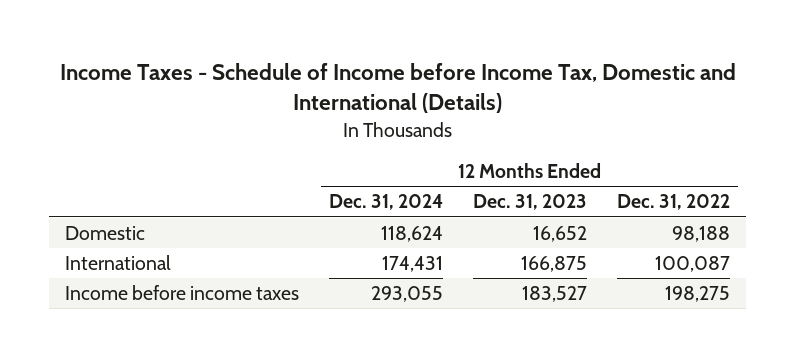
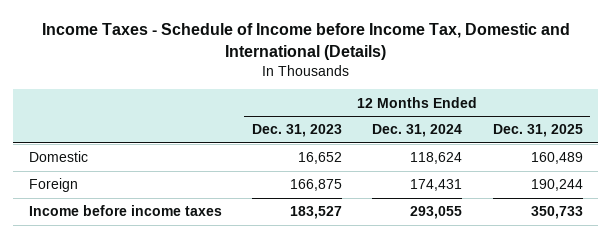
[617,194,731,211] Dec. 31, 2022 -> none
none -> [492,124,583,138] Dec. 31, 2025
[64,255,171,271] International -> [28,178,78,193] Foreign

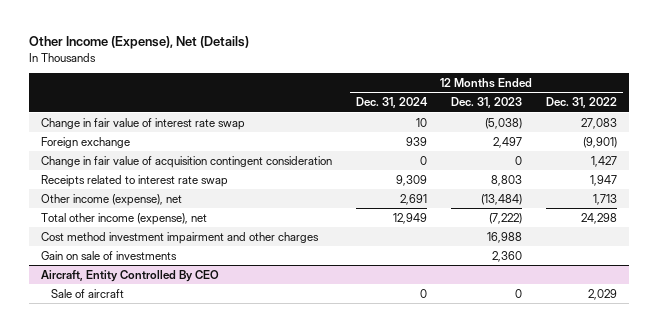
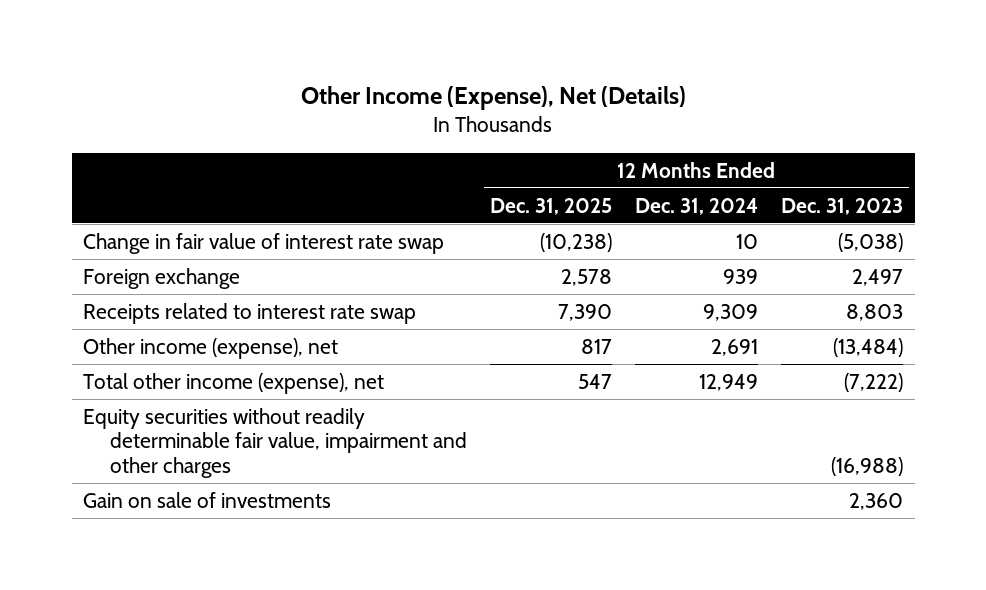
[545,97,617,109] Dec. 31, 2022 -> none
none -> [489,197,612,215] Dec. 31, 2025
[40,155,332,168] Change in fair value of acquisition contingent consideration -> none
[40,231,319,244] Cost method investment impairment and other charges -> none
none -> [83,407,467,478] Equity securities without readily determinable fair value, impairment and other charges
[40,269,219,282] Aircraft, Entity Controlled By CEO -> none
[50,288,124,298] Sale of aircraft -> none

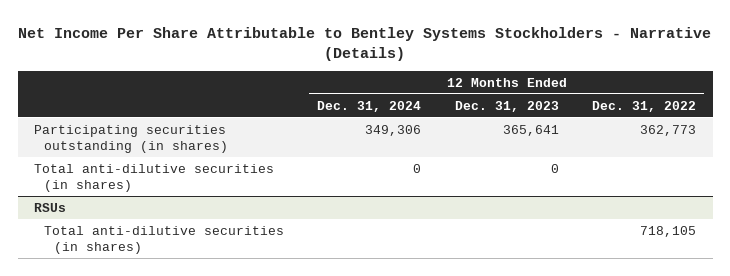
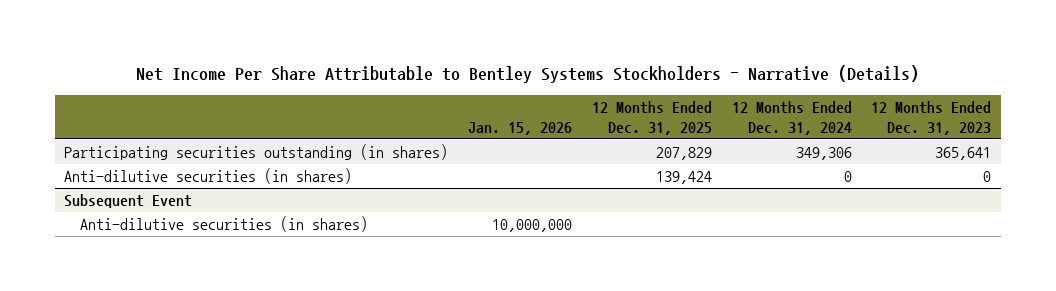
[591,100,696,112] Dec. 31, 2022 -> none
none -> [468,121,573,135] Jan. 15, 2026
none -> [591,100,712,135] 12 Months Ended Dec. 31, 2025
[34,202,67,212] RSUs -> none
[34,163,275,192] Total anti-dilutive securities (in shares) -> [64,167,353,184] Anti-dilutive securities (in shares)
none -> [64,193,193,208] Subsequent Event
[44,225,285,254] Total anti-dilutive securities (in shares) -> [80,215,369,232] Anti-dilutive securities (in shares)

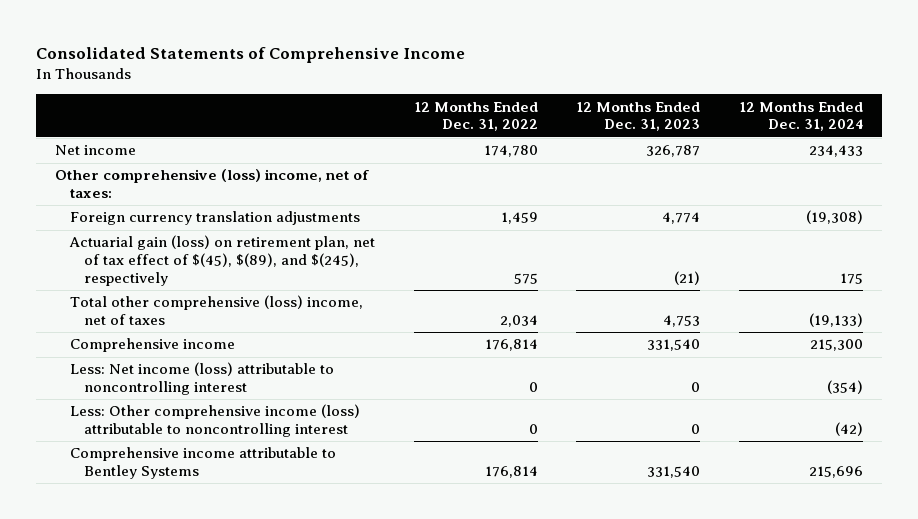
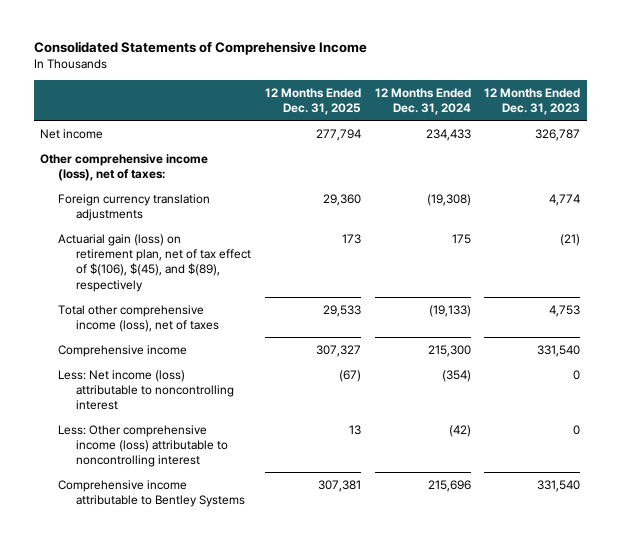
[413,101,538,132] 12 Months Ended Dec. 31, 2022 -> none
none -> [264,87,361,116] 12 Months Ended Dec. 31, 2025
[55,169,370,199] Other comprehensive (loss) income, net of taxes: -> [40,153,209,181] Other comprehensive income (loss), net of taxes:
[68,235,375,286] Actuarial gain (loss) on retirement plan, net of tax effect of $(45), $(89), and $(245), respectively -> [58,233,252,292] Actuarial gain (loss) on retirement plan, net of tax effect of $(106), $(45), and $(89), respectively
[69,295,363,326] Total other comprehensive (loss) income, net of taxes -> [58,304,220,332] Total other comprehensive income (loss), net of taxes

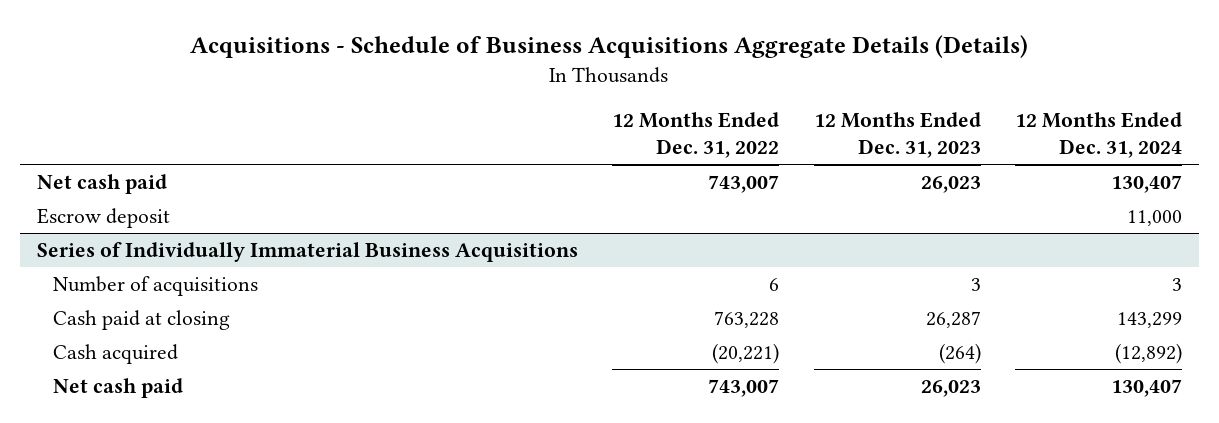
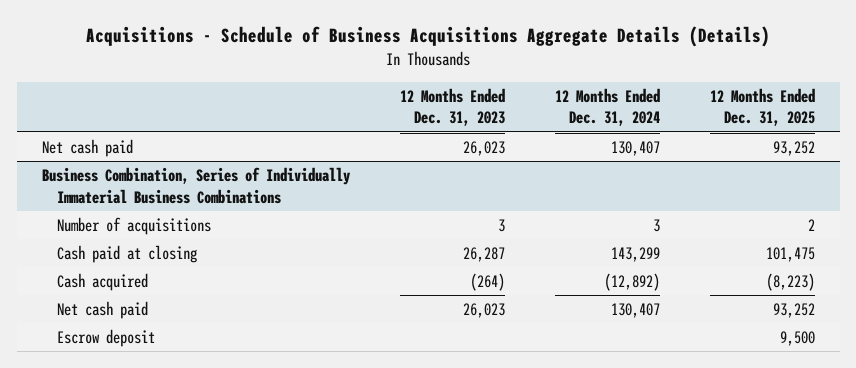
[612,112,780,159] 12 Months Ended Dec. 31, 2022 -> none
none -> [709,87,815,127] 12 Months Ended Dec. 31, 2025
[37,207,171,228] Escrow deposit -> none
[37,241,579,262] Series of Individually Immaterial Business Acquisitions -> [41,167,350,204] Business Combination, Series of Individually Immaterial Business Combinations
none -> [56,329,155,348] Escrow deposit

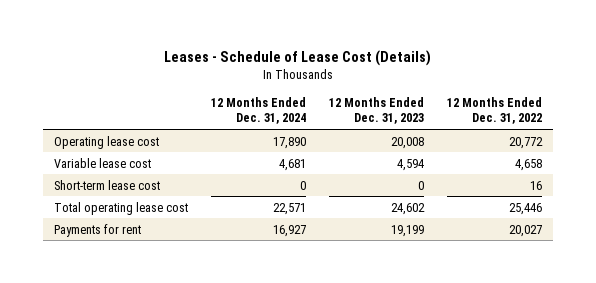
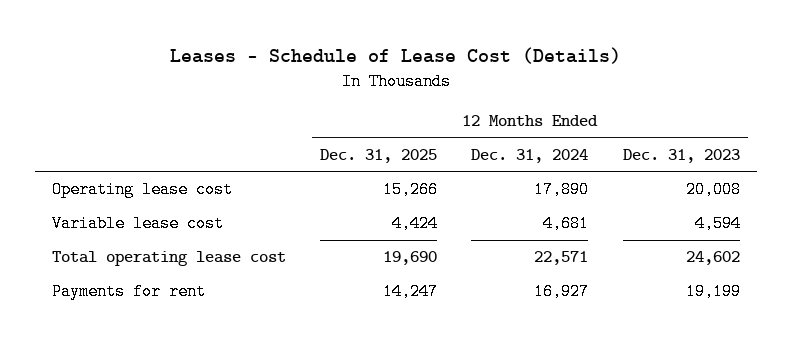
[446,96,542,125] 12 Months Ended Dec. 31, 2022 -> none
none -> [320,148,438,163] Dec. 31, 2025
[54,179,161,190] Short-term lease cost -> none

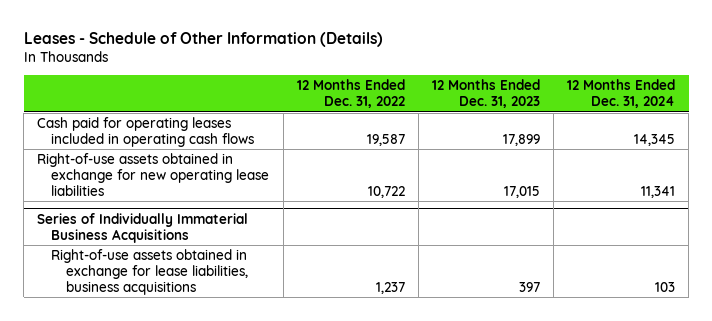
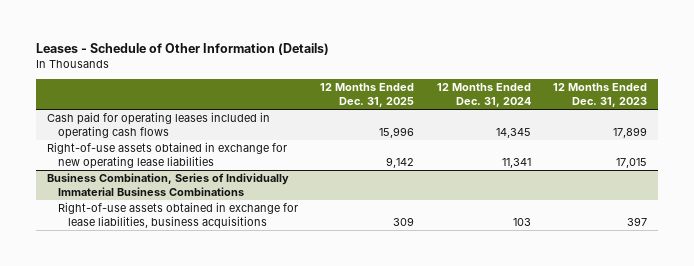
[296,79,405,109] 12 Months Ended Dec. 31, 2022 -> none
none -> [320,83,415,107] 12 Months Ended Dec. 31, 2025
[37,212,249,243] Series of Individually Immaterial Business Acquisitions -> [46,173,289,196] Business Combination, Series of Individually Immaterial Business Combinations

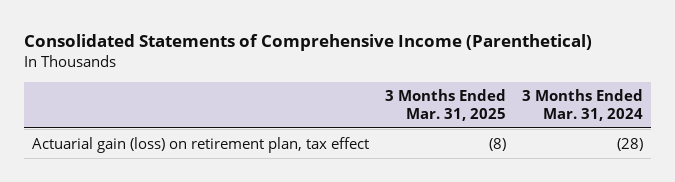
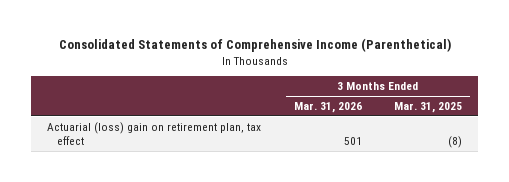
[522,89,644,121] 3 Months Ended Mar. 31, 2024 -> none
none -> [293,102,362,114] Mar. 31, 2026
[31,136,369,153] Actuarial gain (loss) on retirement plan, tax effect -> [47,121,262,146] Actuarial (loss) gain on retirement plan, tax effect

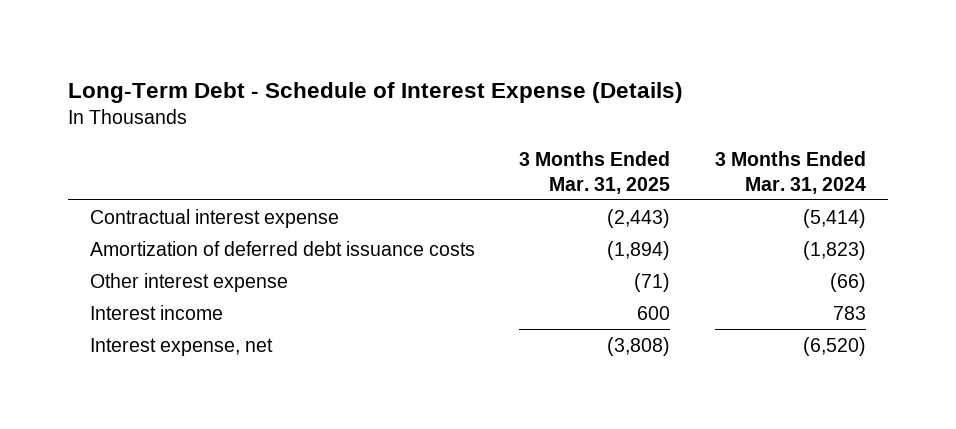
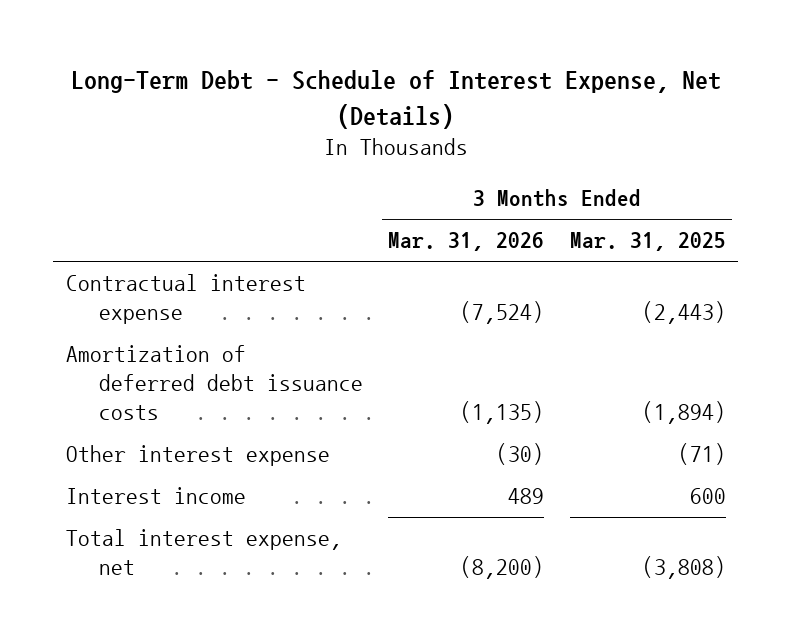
[67,81,683,103] Long-Term Debt - Schedule of Interest Expense (Details) -> [70,70,721,129] Long-Term Debt - Schedule of Interest Expense, Net (Details)
[714,151,866,194] 3 Months Ended Mar. 31, 2024 -> none
none -> [388,232,545,252] Mar. 31, 2026
[89,337,273,356] Interest expense, net -> [65,529,342,576] Total interest expense, net

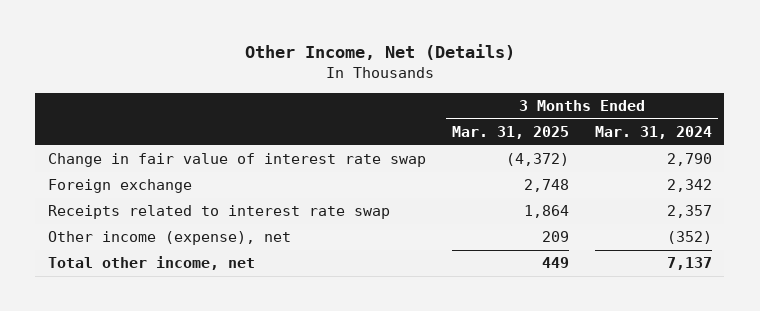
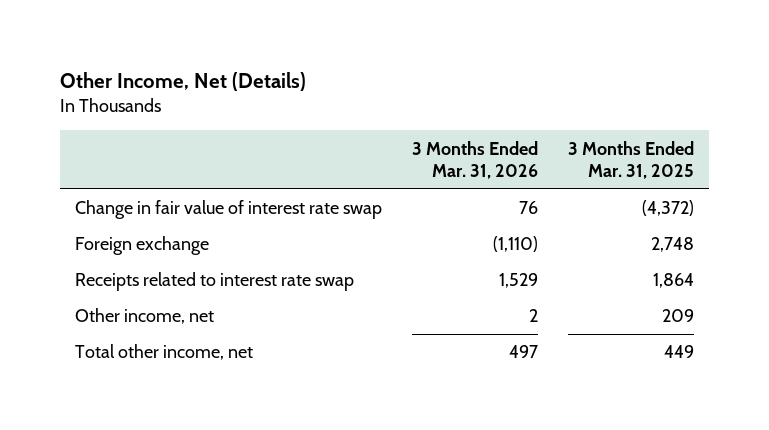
[594,126,712,140] Mar. 31, 2024 -> none
none -> [412,140,539,179] 3 Months Ended Mar. 31, 2026
[48,231,292,246] Other income (expense), net -> [75,308,215,325] Other income, net

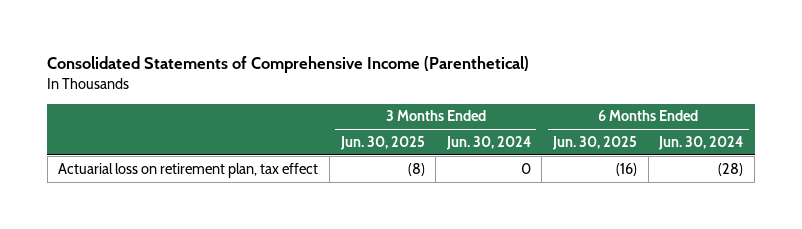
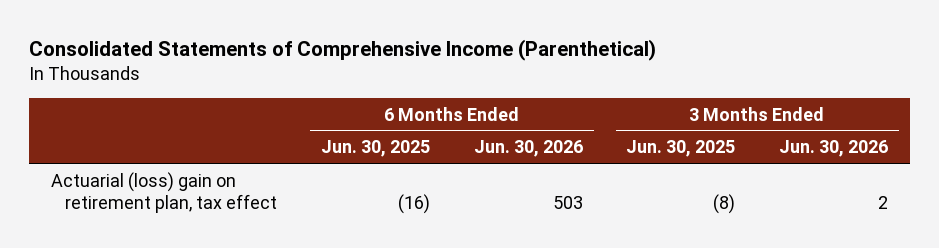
[445,135,531,150] Jun. 30, 2024 -> none
[658,135,744,150] Jun. 30, 2024 -> none
none -> [473,140,583,158] Jun. 30, 2026
none -> [779,140,889,158] Jun. 30, 2026
[58,162,319,178] Actuarial loss on retirement plan, tax effect -> [50,171,278,213] Actuarial (loss) gain on retirement plan, tax effect

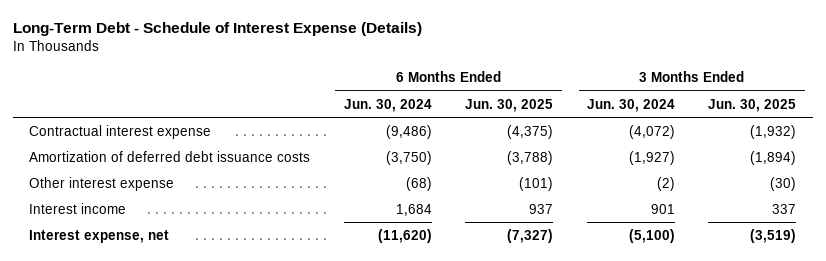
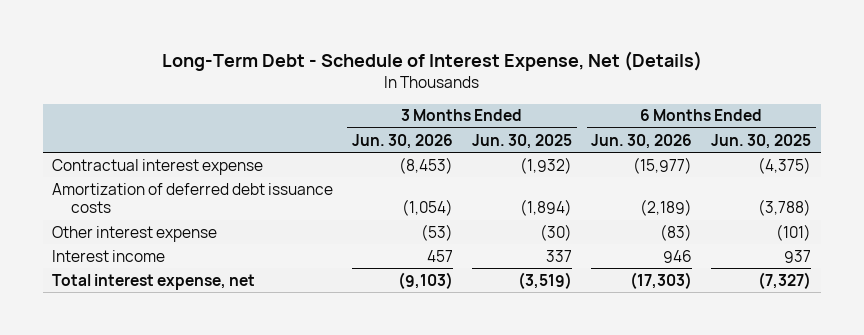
[12,22,422,37] Long-Term Debt - Schedule of Interest Expense (Details) -> [161,50,702,71] Long-Term Debt - Schedule of Interest Expense, Net (Details)
[343,98,432,112] Jun. 30, 2024 -> none
[586,98,675,112] Jun. 30, 2024 -> none
none -> [352,133,454,149] Jun. 30, 2026
none -> [591,133,693,149] Jun. 30, 2026
[29,229,170,243] Interest expense, net -> [52,273,256,290] Total interest expense, net

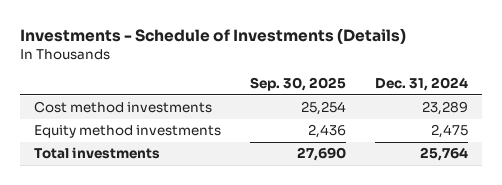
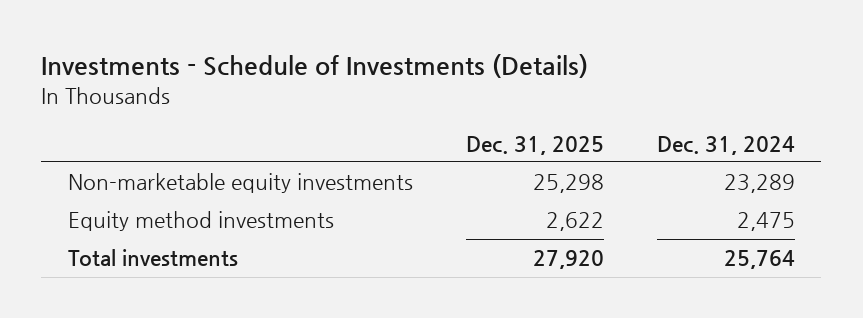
[249,77,346,92] Sep. 30, 2025 -> none
none -> [465,135,604,155] Dec. 31, 2025
[34,101,213,114] Cost method investments -> [67,173,413,194] Non-marketable equity investments

